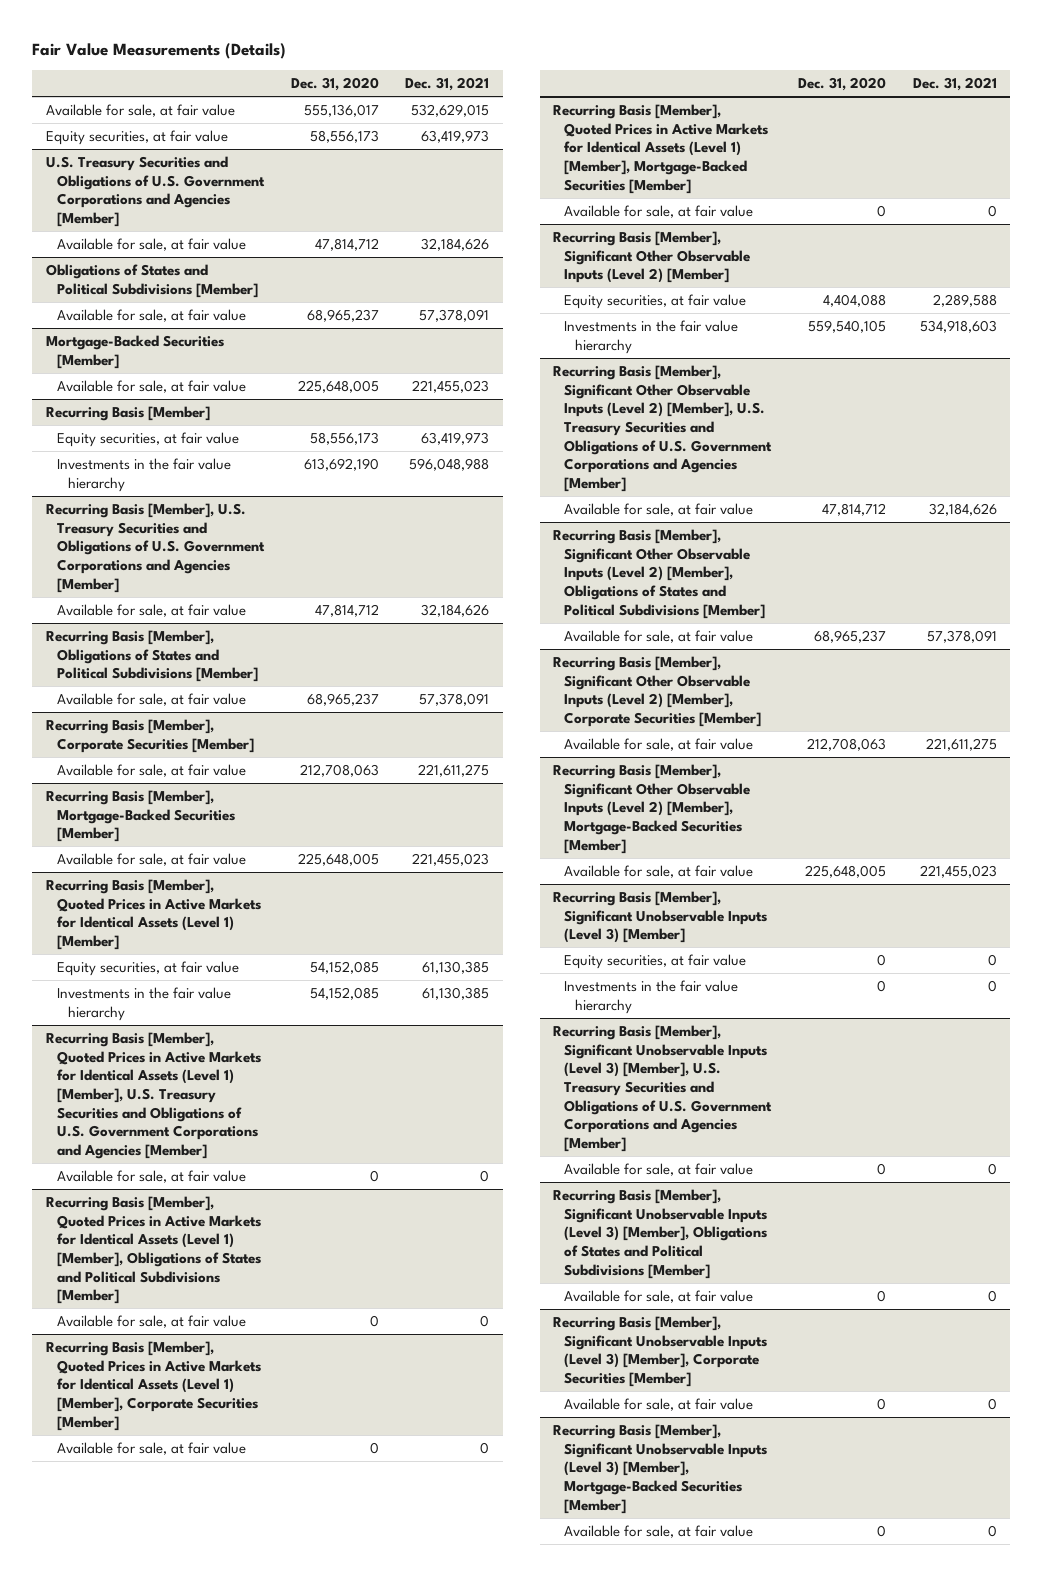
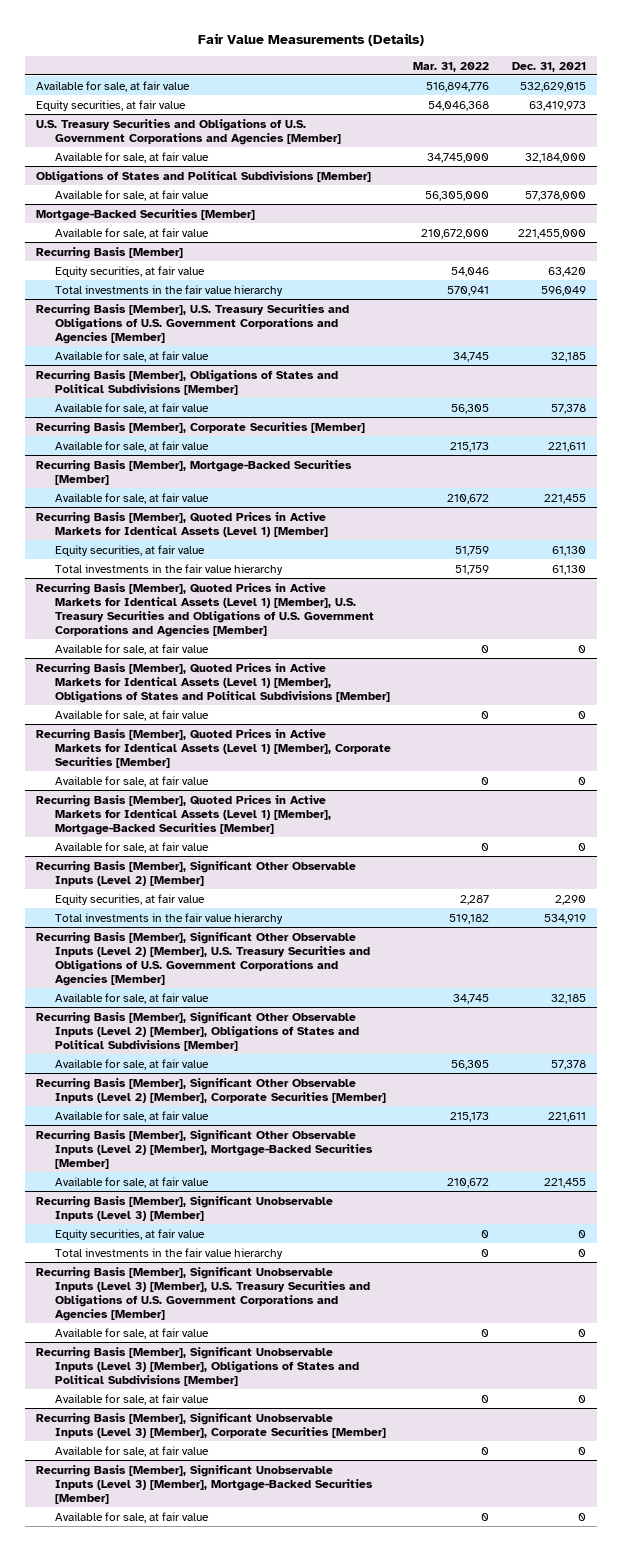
[290,77,379,92] Dec. 31, 2020 -> none
none -> [413,61,490,72] Mar. 31, 2022
[421,237,490,251] 32,184,626 -> [524,152,586,163] 32,184,000
[419,308,490,322] 57,378,091 -> [524,190,586,201] 57,378,000
[412,379,490,393] 221,455,023 -> [517,228,586,239] 221,455,000
[421,431,490,445] 63,419,973 -> [547,266,586,277] 63,420
[56,457,231,492] Investments in the fair value hierarchy -> [54,284,283,296] Total investments in the fair value hierarchy
[409,457,490,471] 596,048,988 -> [540,285,586,296] 596,049
[421,603,490,617] 32,184,626 -> [550,351,586,362] 32,185
[419,692,490,706] 57,378,091 -> [550,403,586,414] 57,378
[418,763,490,777] 221,611,275 -> [547,441,586,452] 221,611
[412,852,490,866] 221,455,023 -> [543,493,586,504] 221,455
[422,960,490,974] 61,130,385 -> [551,545,586,556] 61,130
[56,986,231,1021] Investments in the fair value hierarchy -> [54,563,283,575] Total investments in the fair value hierarchy
[422,986,490,1000] 61,130,385 -> [551,564,586,575] 61,130
[932,293,997,307] 2,289,588 -> [554,894,586,905] 2,290
[564,319,739,354] Investments in the fair value hierarchy -> [54,912,283,924] Total investments in the fair value hierarchy
[919,319,997,333] 534,918,603 -> [543,913,586,924] 534,919
[928,502,997,516] 32,184,626 -> [550,993,586,1004] 32,185
[926,629,997,643] 57,378,091 -> [550,1059,586,1070] 57,378
[925,737,997,751] 221,611,275 -> [547,1111,586,1122] 221,611
[919,864,997,878] 221,455,023 -> [543,1177,586,1188] 221,455
[564,979,739,1014] Investments in the fair value hierarchy -> [54,1247,283,1259] Total investments in the fair value hierarchy

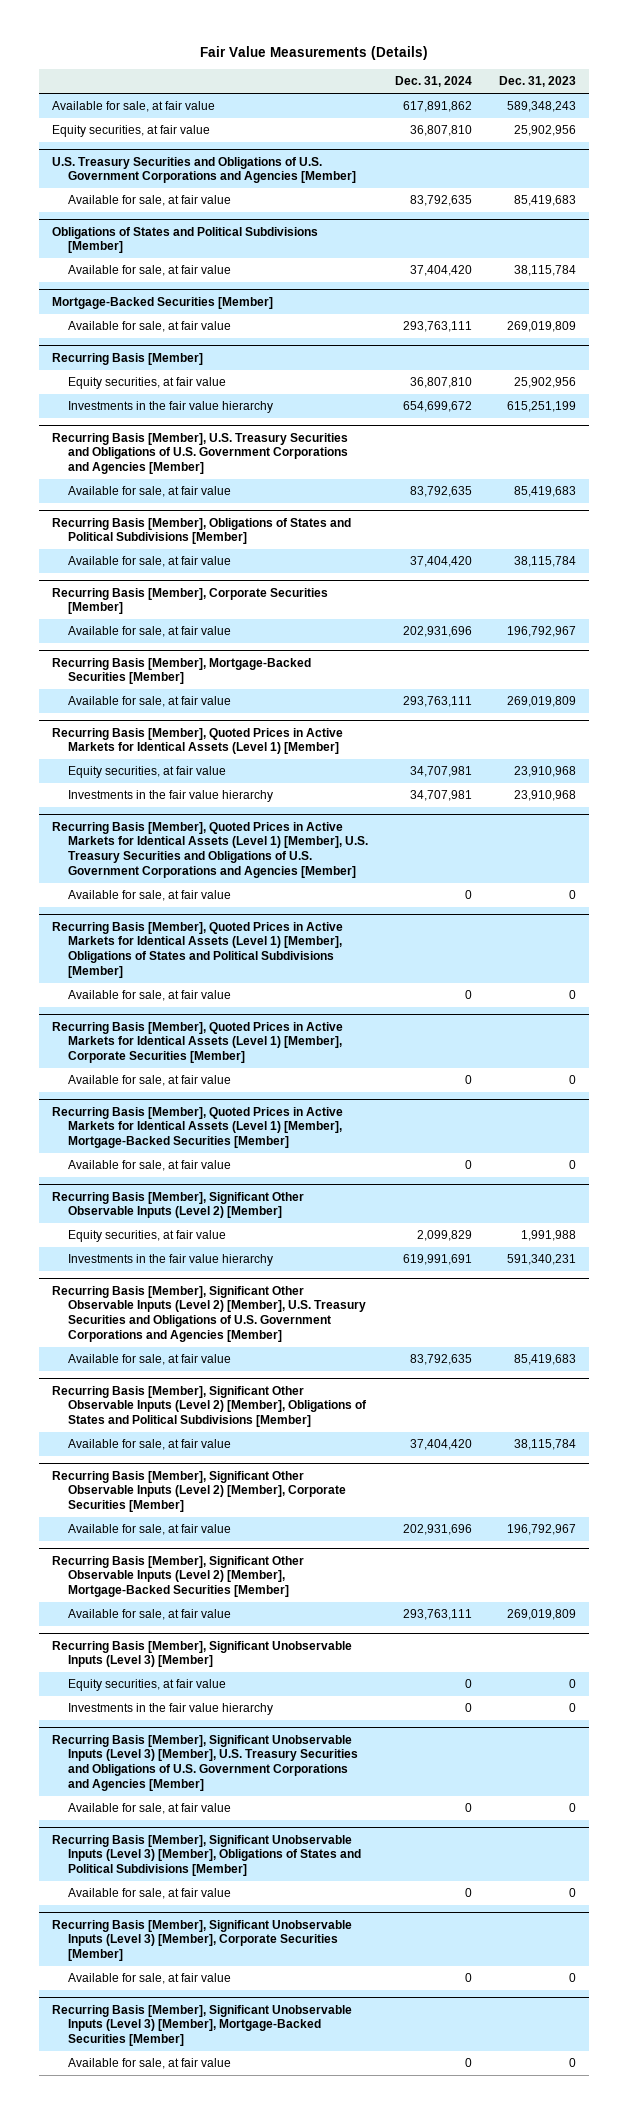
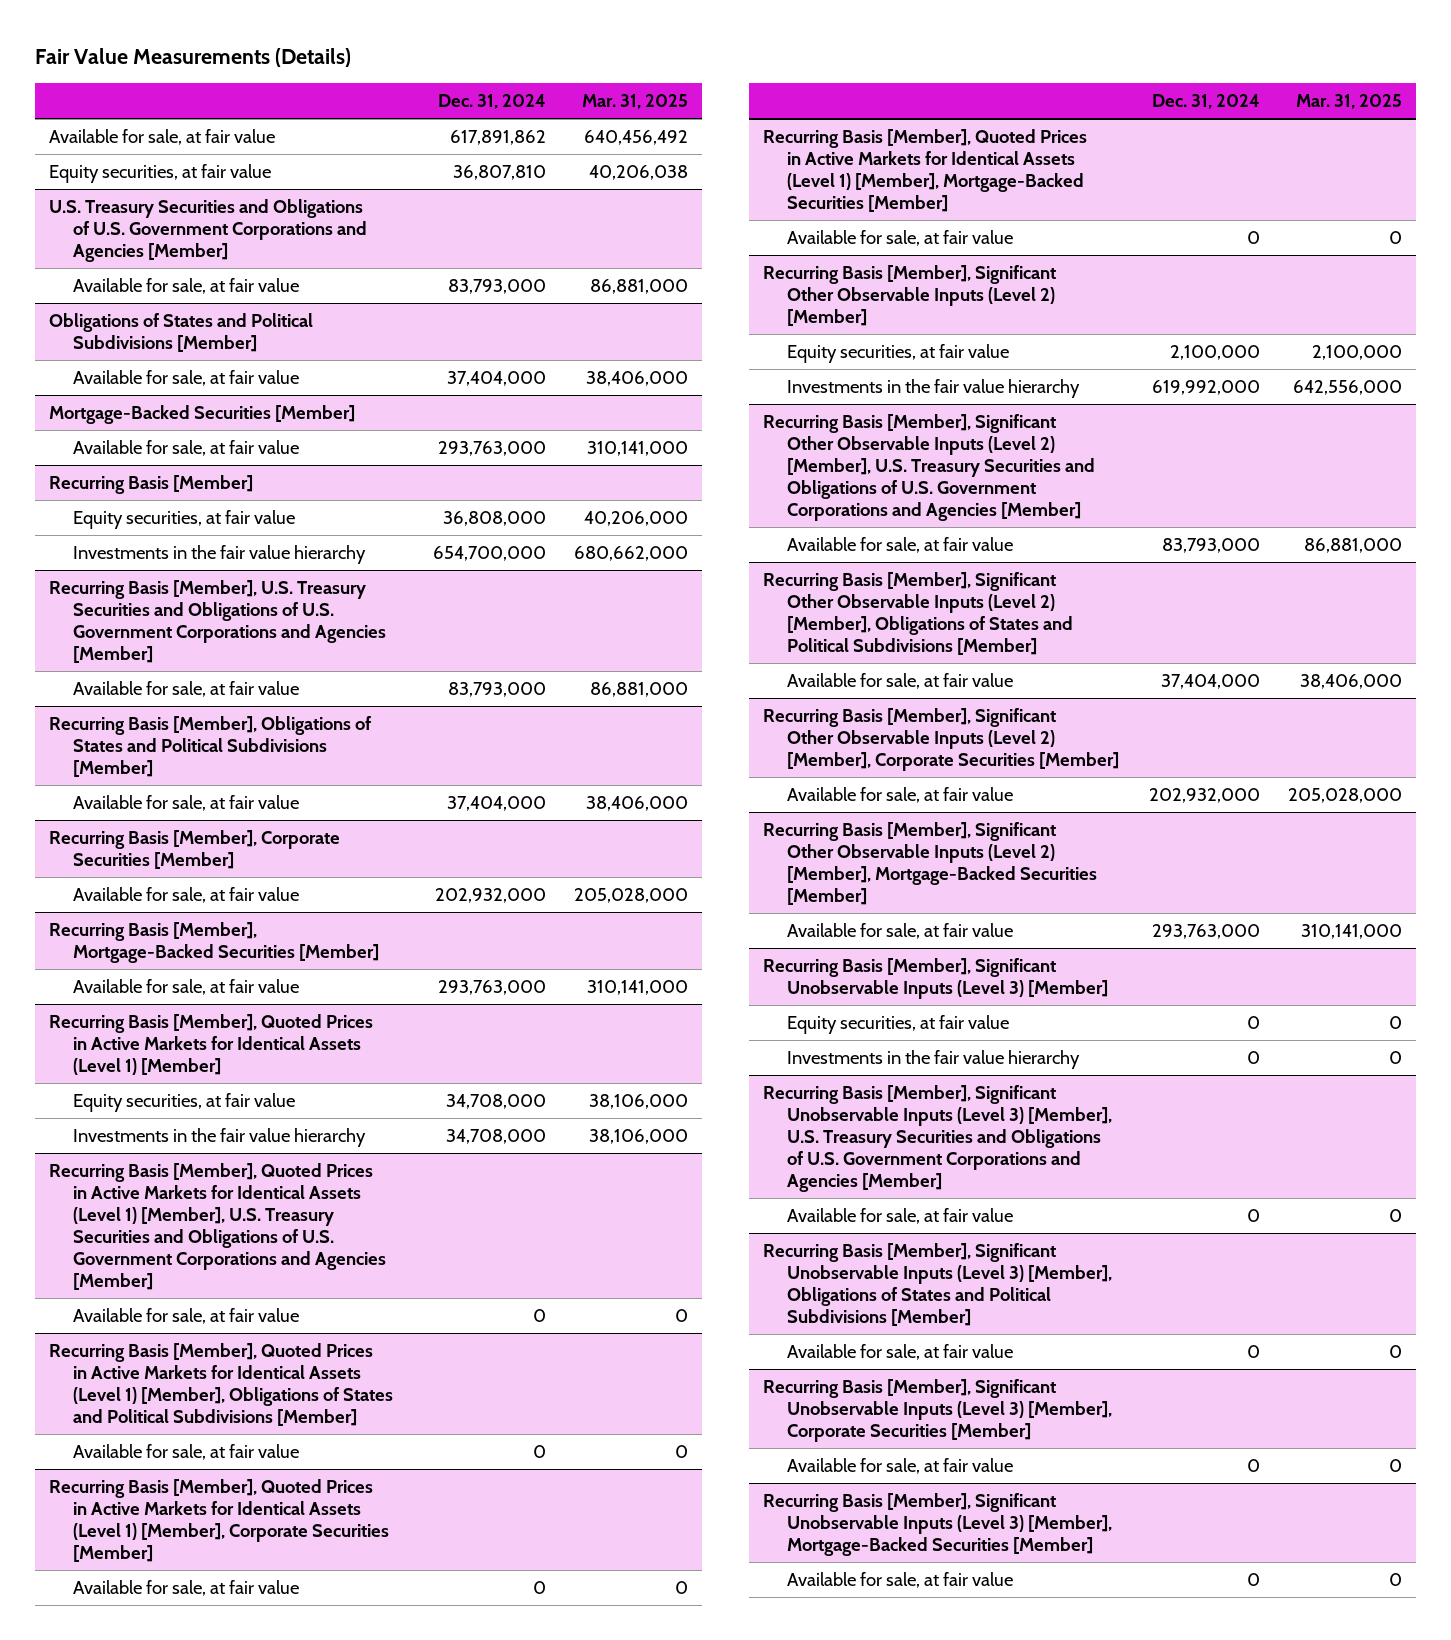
[498,76,576,88] Dec. 31, 2023 -> none
none -> [582,94,689,110] Mar. 31, 2025
[409,195,472,207] 83,792,635 -> [448,279,547,295] 83,793,000
[409,265,472,277] 37,404,420 -> [447,371,547,387] 37,404,000
[402,321,472,333] 293,763,111 -> [438,441,547,457] 293,763,000
[409,377,472,389] 36,807,810 -> [443,511,547,527] 36,808,000
[402,401,472,413] 654,699,672 -> [433,546,547,562] 654,700,000
[409,486,472,498] 83,792,635 -> [448,682,547,698] 83,793,000
[409,556,472,568] 37,404,420 -> [447,796,547,812] 37,404,000
[402,626,472,638] 202,931,696 -> [435,888,547,904] 202,932,000
[402,696,472,708] 293,763,111 -> [438,980,547,996] 293,763,000
[409,766,472,778] 34,707,981 -> [446,1094,547,1110] 34,708,000
[409,790,472,802] 34,707,981 -> [446,1129,547,1145] 34,708,000
[416,1230,472,1242] 2,099,829 -> [1169,345,1260,361] 2,100,000
[402,1254,472,1266] 619,991,691 -> [1151,380,1260,396] 619,992,000
[409,1354,472,1366] 83,792,635 -> [1161,538,1260,554] 83,793,000
[409,1439,472,1451] 37,404,420 -> [1160,674,1260,690] 37,404,000
[402,1524,472,1536] 202,931,696 -> [1148,788,1260,804] 202,932,000
[402,1609,472,1621] 293,763,111 -> [1151,924,1260,940] 293,763,000

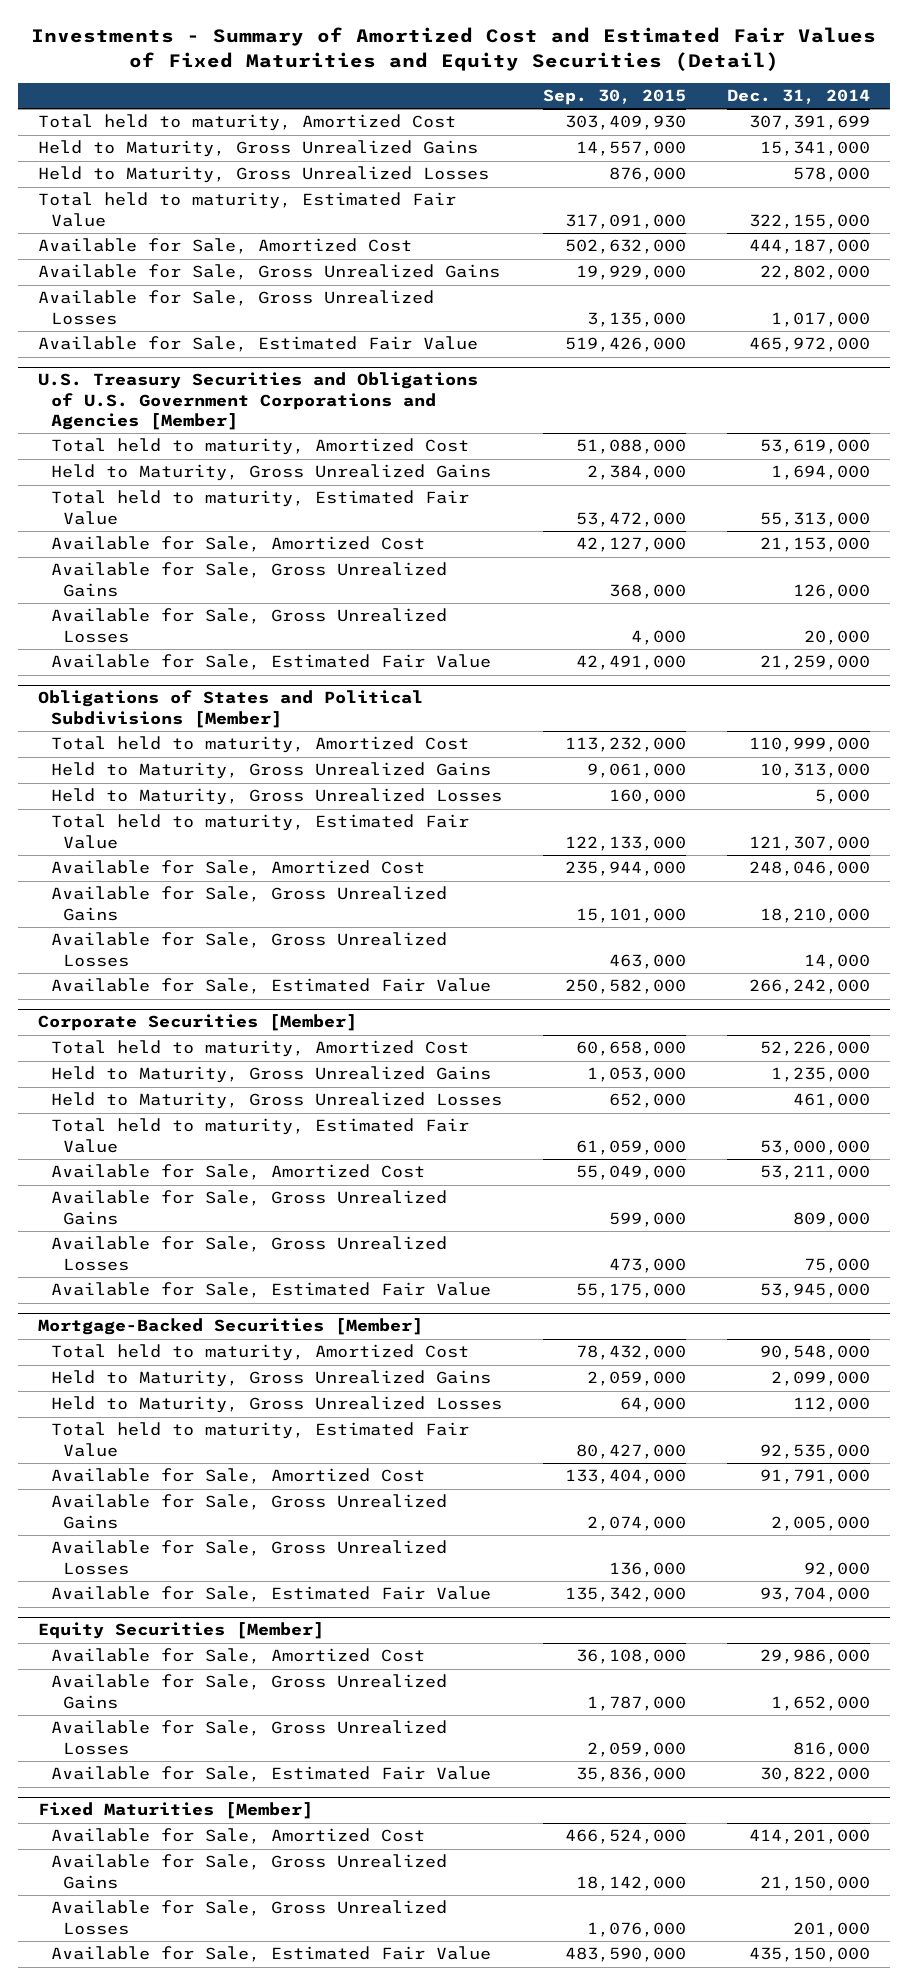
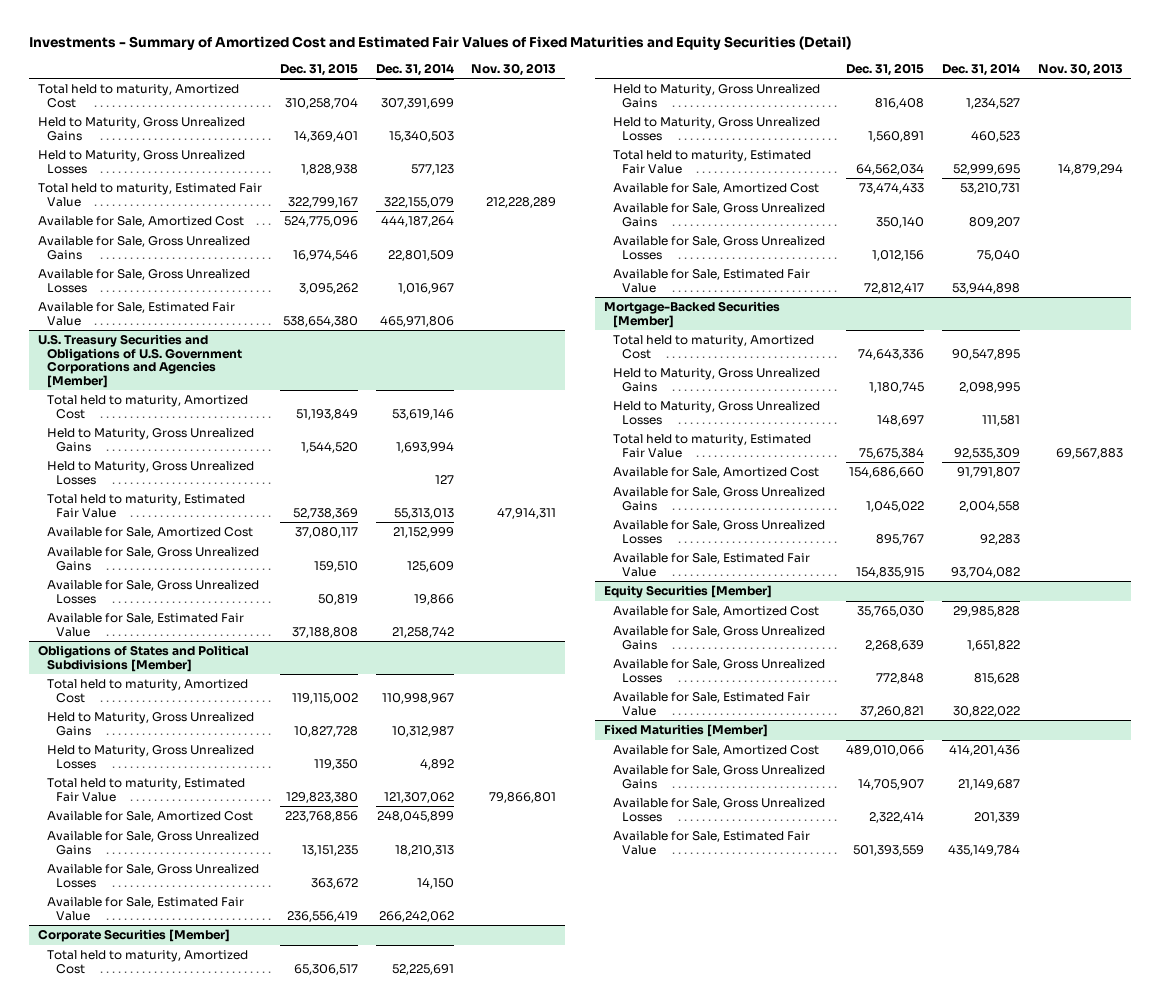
[542,89,686,106] Sep. 30, 2015 -> none
none -> [279,62,358,76] Dec. 31, 2015
none -> [471,62,557,76] Nov. 30, 2013
[759,141,870,157] 15,341,000 -> [388,130,454,142] 15,340,503
[792,167,870,183] 578,000 -> [410,163,454,175] 577,123
[748,213,870,229] 322,155,000 -> [383,196,454,208] 322,155,079
[748,239,870,255] 444,187,000 -> [380,216,454,228] 444,187,264
[759,265,870,281] 22,802,000 -> [387,249,454,261] 22,801,509
[770,311,870,327] 1,017,000 -> [397,282,454,294] 1,016,967
[748,337,870,353] 465,972,000 -> [379,315,454,327] 465,971,806
[759,439,870,455] 53,619,000 -> [391,408,454,420] 53,619,146
[770,465,870,481] 1,694,000 -> [395,441,454,453] 1,693,994
none -> [46,461,254,485] Held to Maturity, Gross Unrealized Losses
[759,511,870,527] 55,313,000 -> [393,507,454,519] 55,313,013
[759,537,870,553] 21,153,000 -> [392,527,454,539] 21,152,999
[792,583,870,599] 126,000 -> [406,560,454,572] 125,609
[803,629,870,645] 20,000 -> [413,593,454,605] 19,866
[759,655,870,671] 21,259,000 -> [391,626,454,638] 21,258,742
[748,737,870,753] 110,999,000 -> [381,692,454,704] 110,998,967
[759,763,870,779] 10,313,000 -> [391,725,454,737] 10,312,987
[814,789,870,805] 5,000 -> [419,758,454,770] 4,892
[748,835,870,851] 121,307,000 -> [383,791,454,803] 121,307,062
[748,861,870,877] 248,046,000 -> [376,811,454,823] 248,045,899
[759,907,870,923] 18,210,000 -> [394,844,454,856] 18,210,313
[803,953,870,969] 14,000 -> [416,877,454,889] 14,150
[748,979,870,995] 266,242,000 -> [378,910,454,922] 266,242,062
[759,1041,870,1057] 52,226,000 -> [391,963,454,975] 52,225,691
[770,1067,870,1083] 1,235,000 -> [965,97,1020,109] 1,234,527
[792,1093,870,1109] 461,000 -> [970,130,1020,142] 460,523
[759,1139,870,1155] 53,000,000 -> [952,163,1020,175] 52,999,695
[759,1165,870,1181] 53,211,000 -> [959,183,1020,195] 53,210,731
[792,1211,870,1227] 809,000 -> [968,216,1020,228] 809,207
[803,1257,870,1273] 75,000 -> [976,249,1020,261] 75,040
[759,1283,870,1299] 53,945,000 -> [951,282,1020,294] 53,944,898
[759,1345,870,1361] 90,548,000 -> [951,348,1020,360] 90,547,895
[770,1371,870,1387] 2,099,000 -> [958,381,1020,393] 2,098,995
[792,1397,870,1413] 112,000 -> [981,414,1020,426] 111,581
[759,1443,870,1459] 92,535,000 -> [953,447,1020,459] 92,535,309
[759,1469,870,1485] 91,791,000 -> [956,467,1020,479] 91,791,807
[770,1515,870,1531] 2,005,000 -> [958,500,1020,512] 2,004,558
[803,1561,870,1577] 92,000 -> [979,533,1020,545] 92,283
[759,1587,870,1603] 93,704,000 -> [950,566,1020,578] 93,704,082
[759,1649,870,1665] 29,986,000 -> [952,606,1020,618] 29,985,828
[770,1695,870,1711] 1,652,000 -> [966,639,1020,651] 1,651,822
[792,1741,870,1757] 816,000 -> [973,672,1020,684] 815,628
[759,1767,870,1783] 30,822,000 -> [952,705,1020,717] 30,822,022
[748,1829,870,1845] 414,201,000 -> [948,745,1020,757] 414,201,436
[759,1875,870,1891] 21,150,000 -> [957,778,1020,790] 21,149,687
[792,1921,870,1937] 201,000 -> [973,811,1020,823] 201,339
[748,1947,870,1963] 435,150,000 -> [947,844,1020,856] 435,149,784

